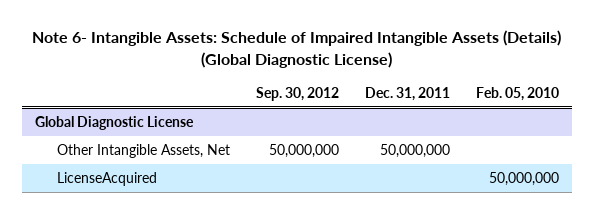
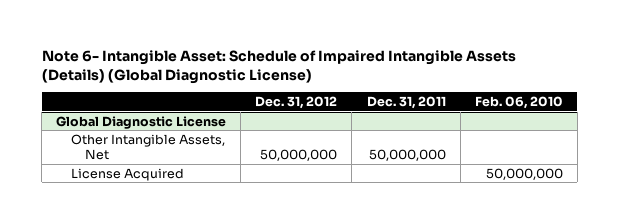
[31,30,561,68] Note 6- Intangible Assets: Schedule of Impaired Intangible Assets (Details) (Global Diagnostic License) -> [41,49,516,85] Note 6- Intangible Asset: Schedule of Impaired Intangible Assets (Details) (Global Diagnostic License)
[255,86,339,101] Sep. 30, 2012 -> none
[476,86,560,101] Feb. 05, 2010 -> none
none -> [255,96,338,110] Dec. 31, 2012
none -> [474,96,563,110] Feb. 06, 2010
[56,172,157,187] LicenseAcquired -> [70,167,184,181] License Acquired

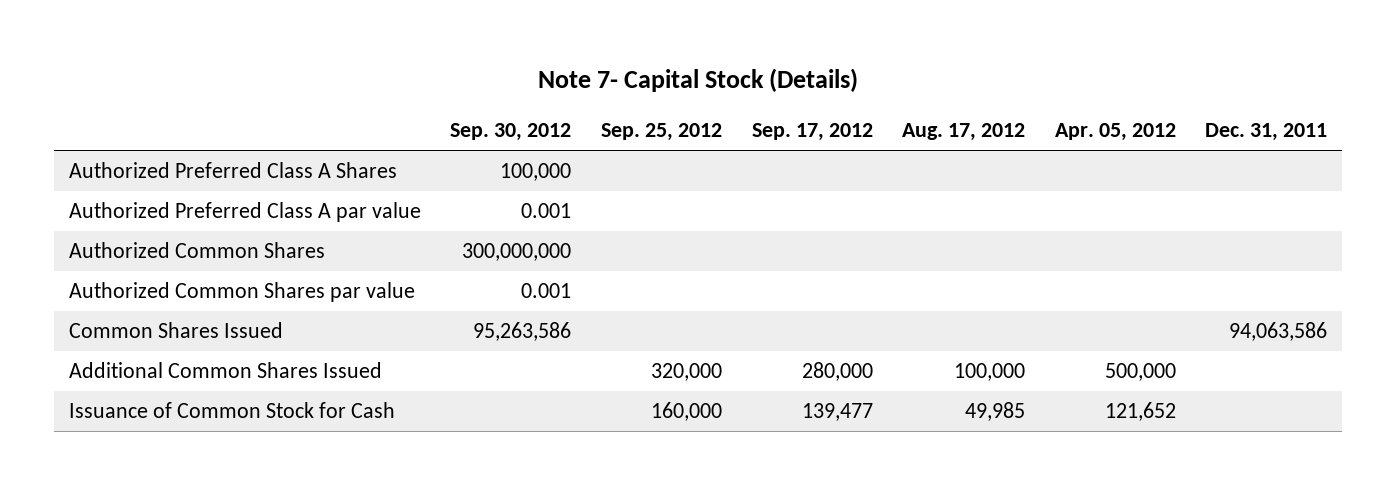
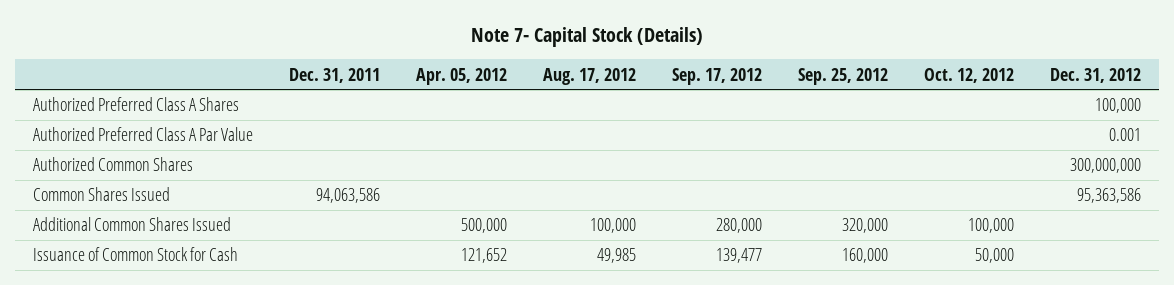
[450,123,572,142] Sep. 30, 2012 -> none
none -> [924,67,1015,83] Oct. 12, 2012
none -> [1050,67,1142,83] Dec. 31, 2012
[68,202,421,223] Authorized Preferred Class A par value -> [32,127,253,142] Authorized Preferred Class A Par Value
[68,282,415,303] Authorized Common Shares par value -> none

